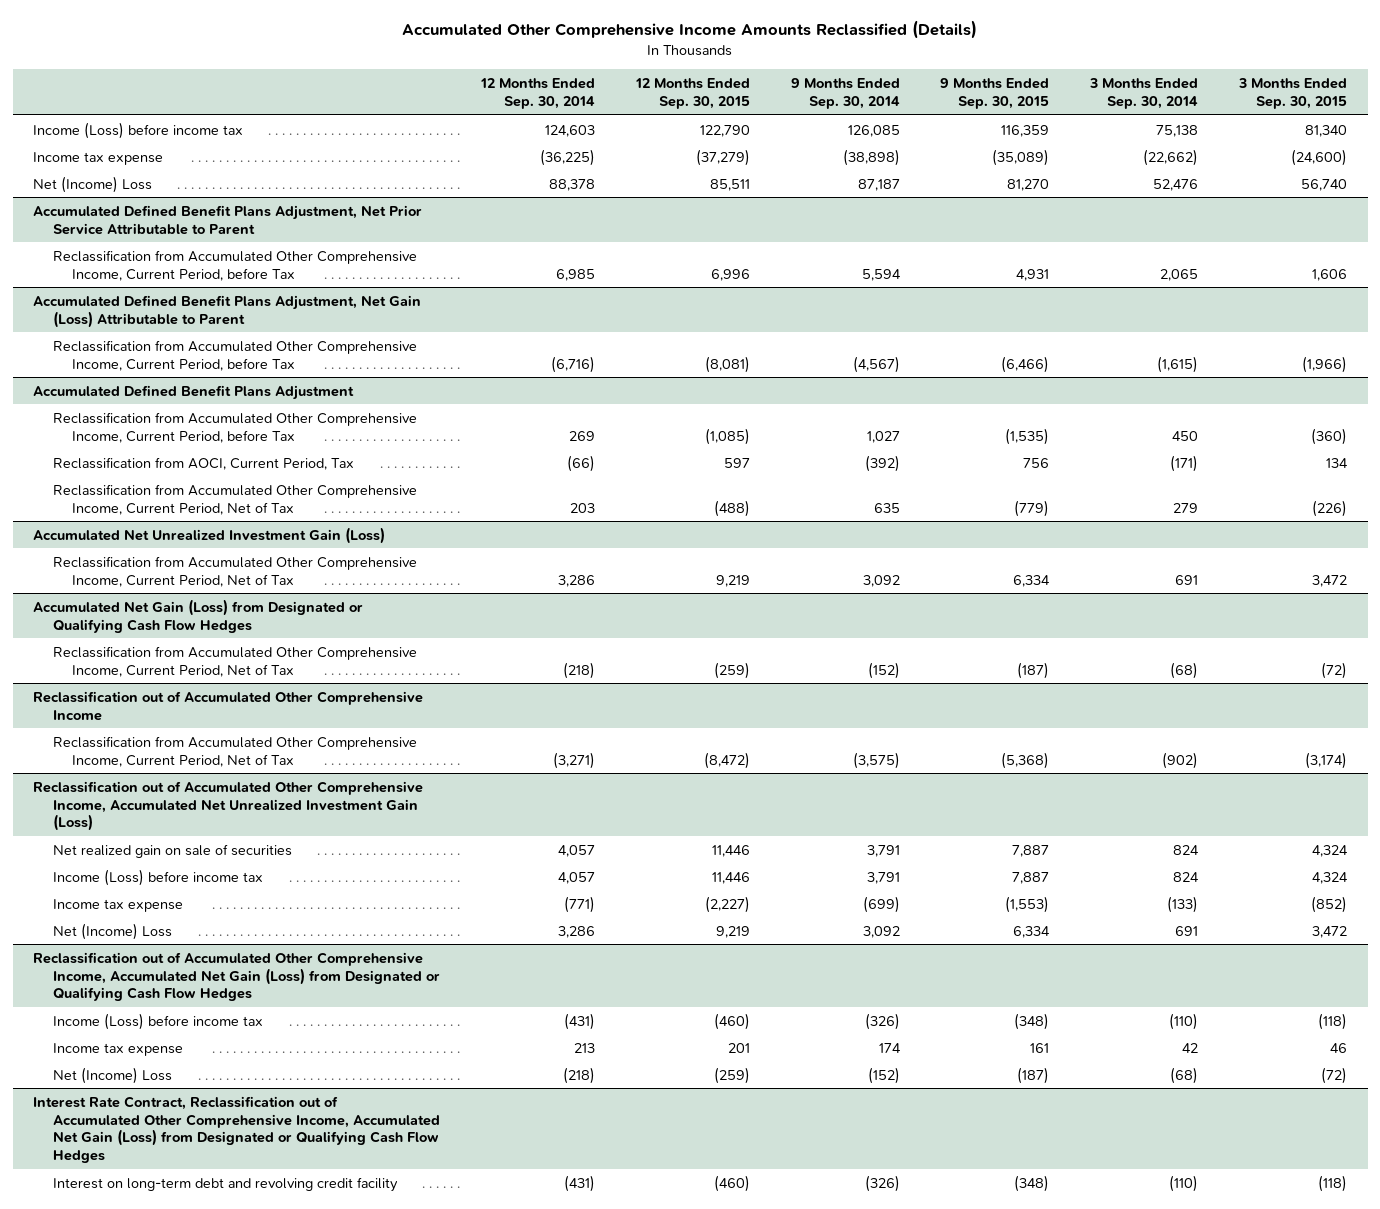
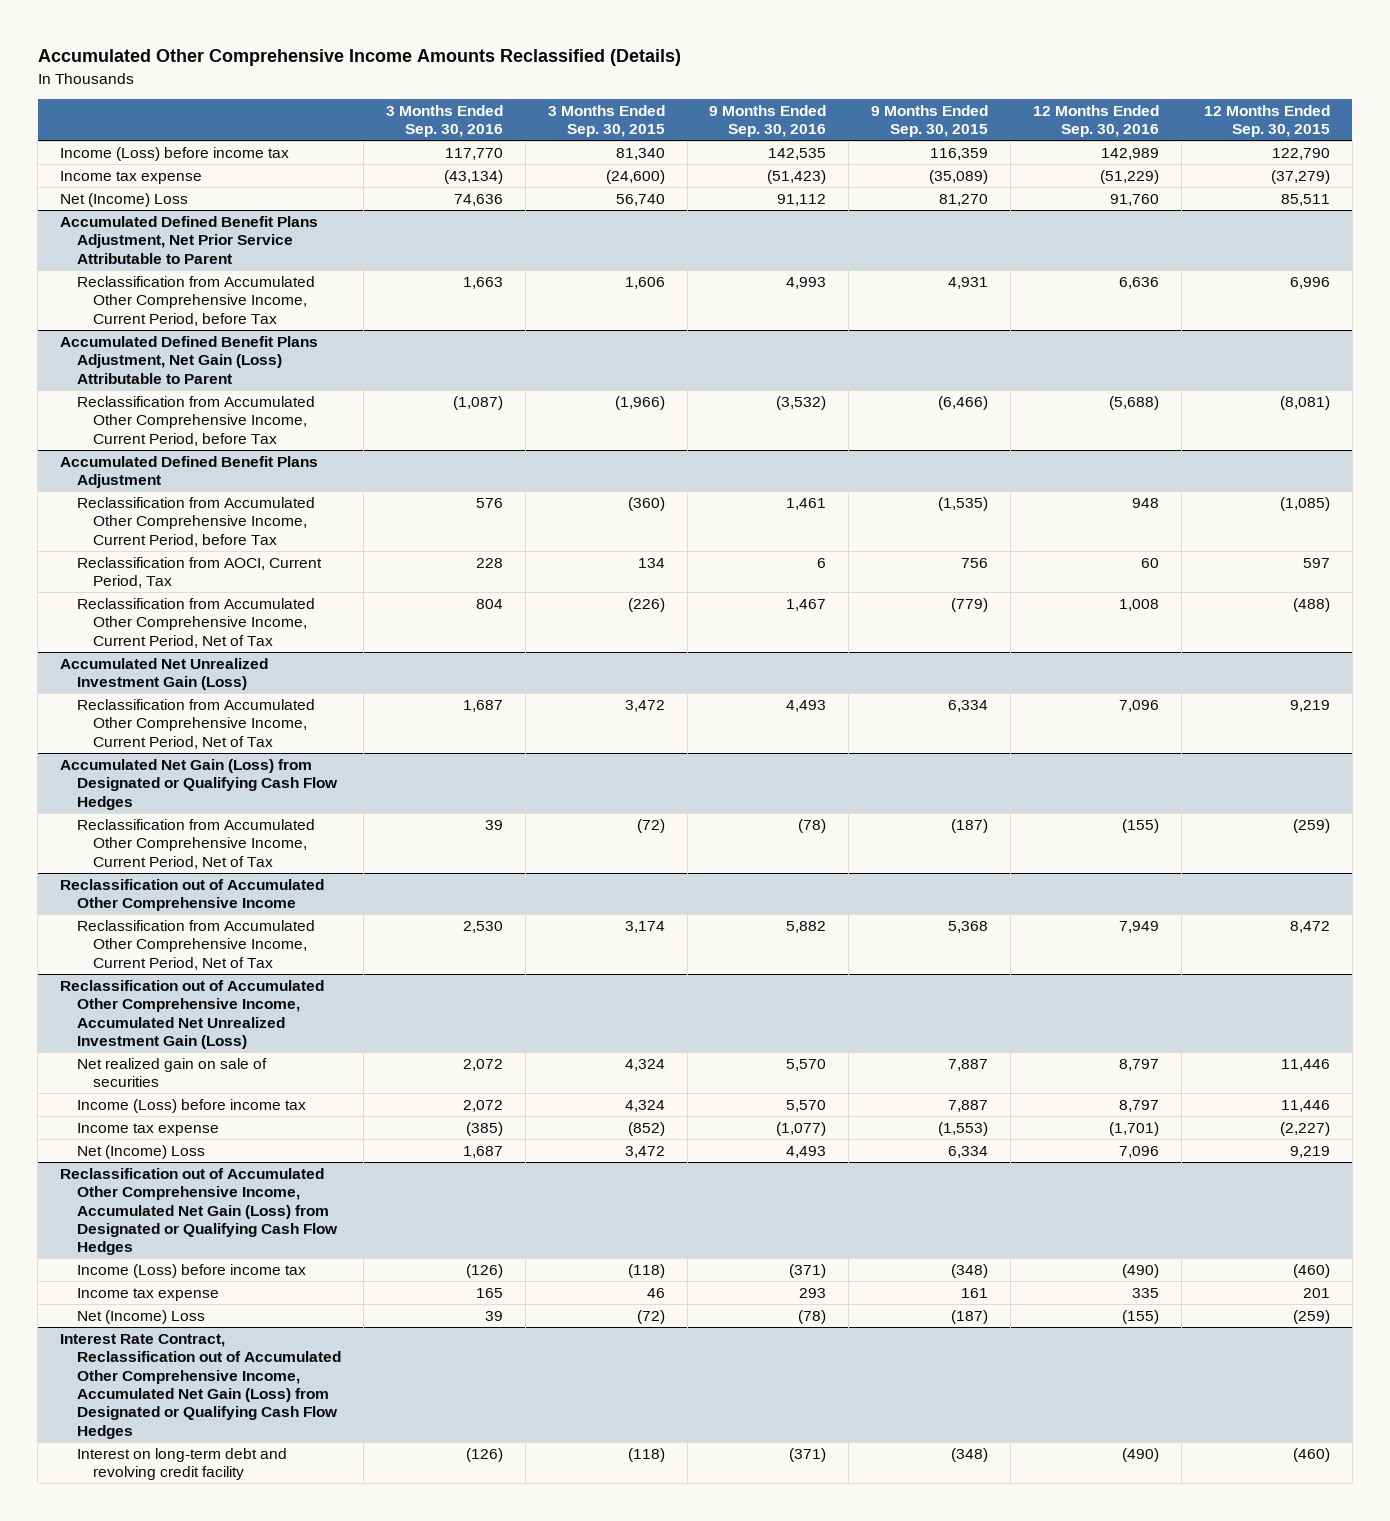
[479,78,595,109] 12 Months Ended Sep. 30, 2014 -> none
[790,78,900,109] 9 Months Ended Sep. 30, 2014 -> none
[1089,78,1199,109] 3 Months Ended Sep. 30, 2014 -> none
none -> [385,105,503,138] 3 Months Ended Sep. 30, 2016
none -> [709,105,827,138] 9 Months Ended Sep. 30, 2016
none -> [1033,105,1160,138] 12 Months Ended Sep. 30, 2016
[703,751,750,769] (8,472) -> [1289,920,1330,933] 8,472
[1001,751,1050,769] (5,368) -> [948,920,989,933] 5,368
[1305,751,1348,769] (3,174) -> [624,920,665,933] 3,174

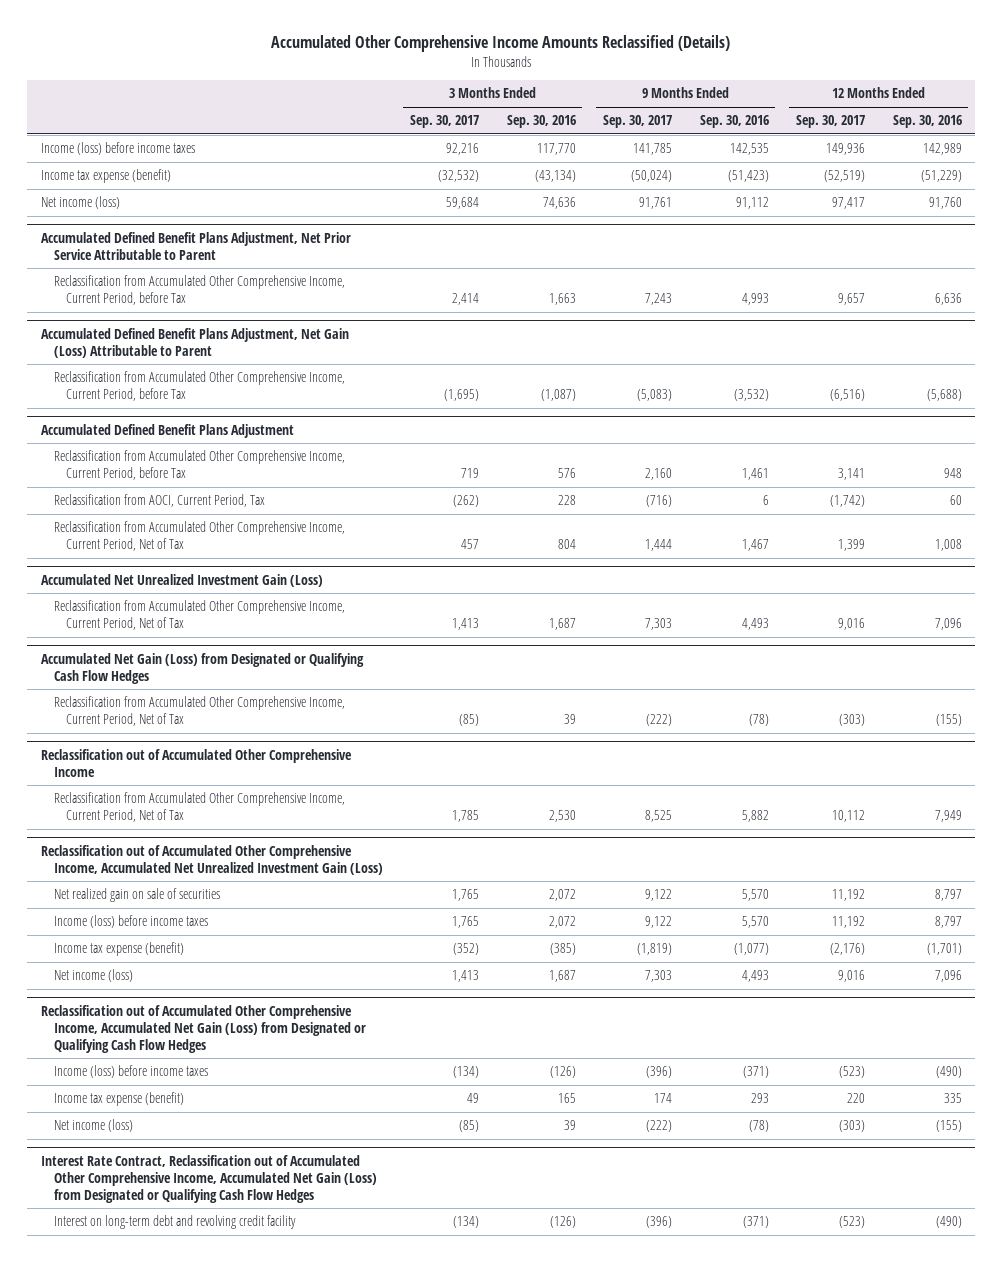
[547,105,665,138] 3 Months Ended Sep. 30, 2015 -> none
[871,105,989,138] 9 Months Ended Sep. 30, 2015 -> none
[1203,105,1330,138] 12 Months Ended Sep. 30, 2015 -> none
none -> [410,115,480,129] Sep. 30, 2017
none -> [603,115,673,129] Sep. 30, 2017
none -> [796,115,866,129] Sep. 30, 2017
[60,146,290,161] Income (Loss) before income tax -> [41,142,196,156] Income (loss) before income taxes
[60,170,203,184] Income tax expense -> [41,169,172,184] Income tax expense (benefit)
[60,192,189,207] Net (Income) Loss -> [41,196,121,210] Net income (loss)
[76,1098,306,1113] Income (Loss) before income tax -> [53,915,208,929] Income (loss) before income taxes
[76,1122,219,1136] Income tax expense -> [53,942,184,957] Income tax expense (benefit)
[76,1144,205,1159] Net (Income) Loss -> [53,969,133,983] Net income (loss)
[76,1263,306,1278] Income (Loss) before income tax -> [53,1065,208,1079] Income (loss) before income taxes
[76,1287,219,1301] Income tax expense -> [53,1092,184,1107] Income tax expense (benefit)
[76,1309,205,1324] Net (Income) Loss -> [53,1119,133,1133] Net income (loss)

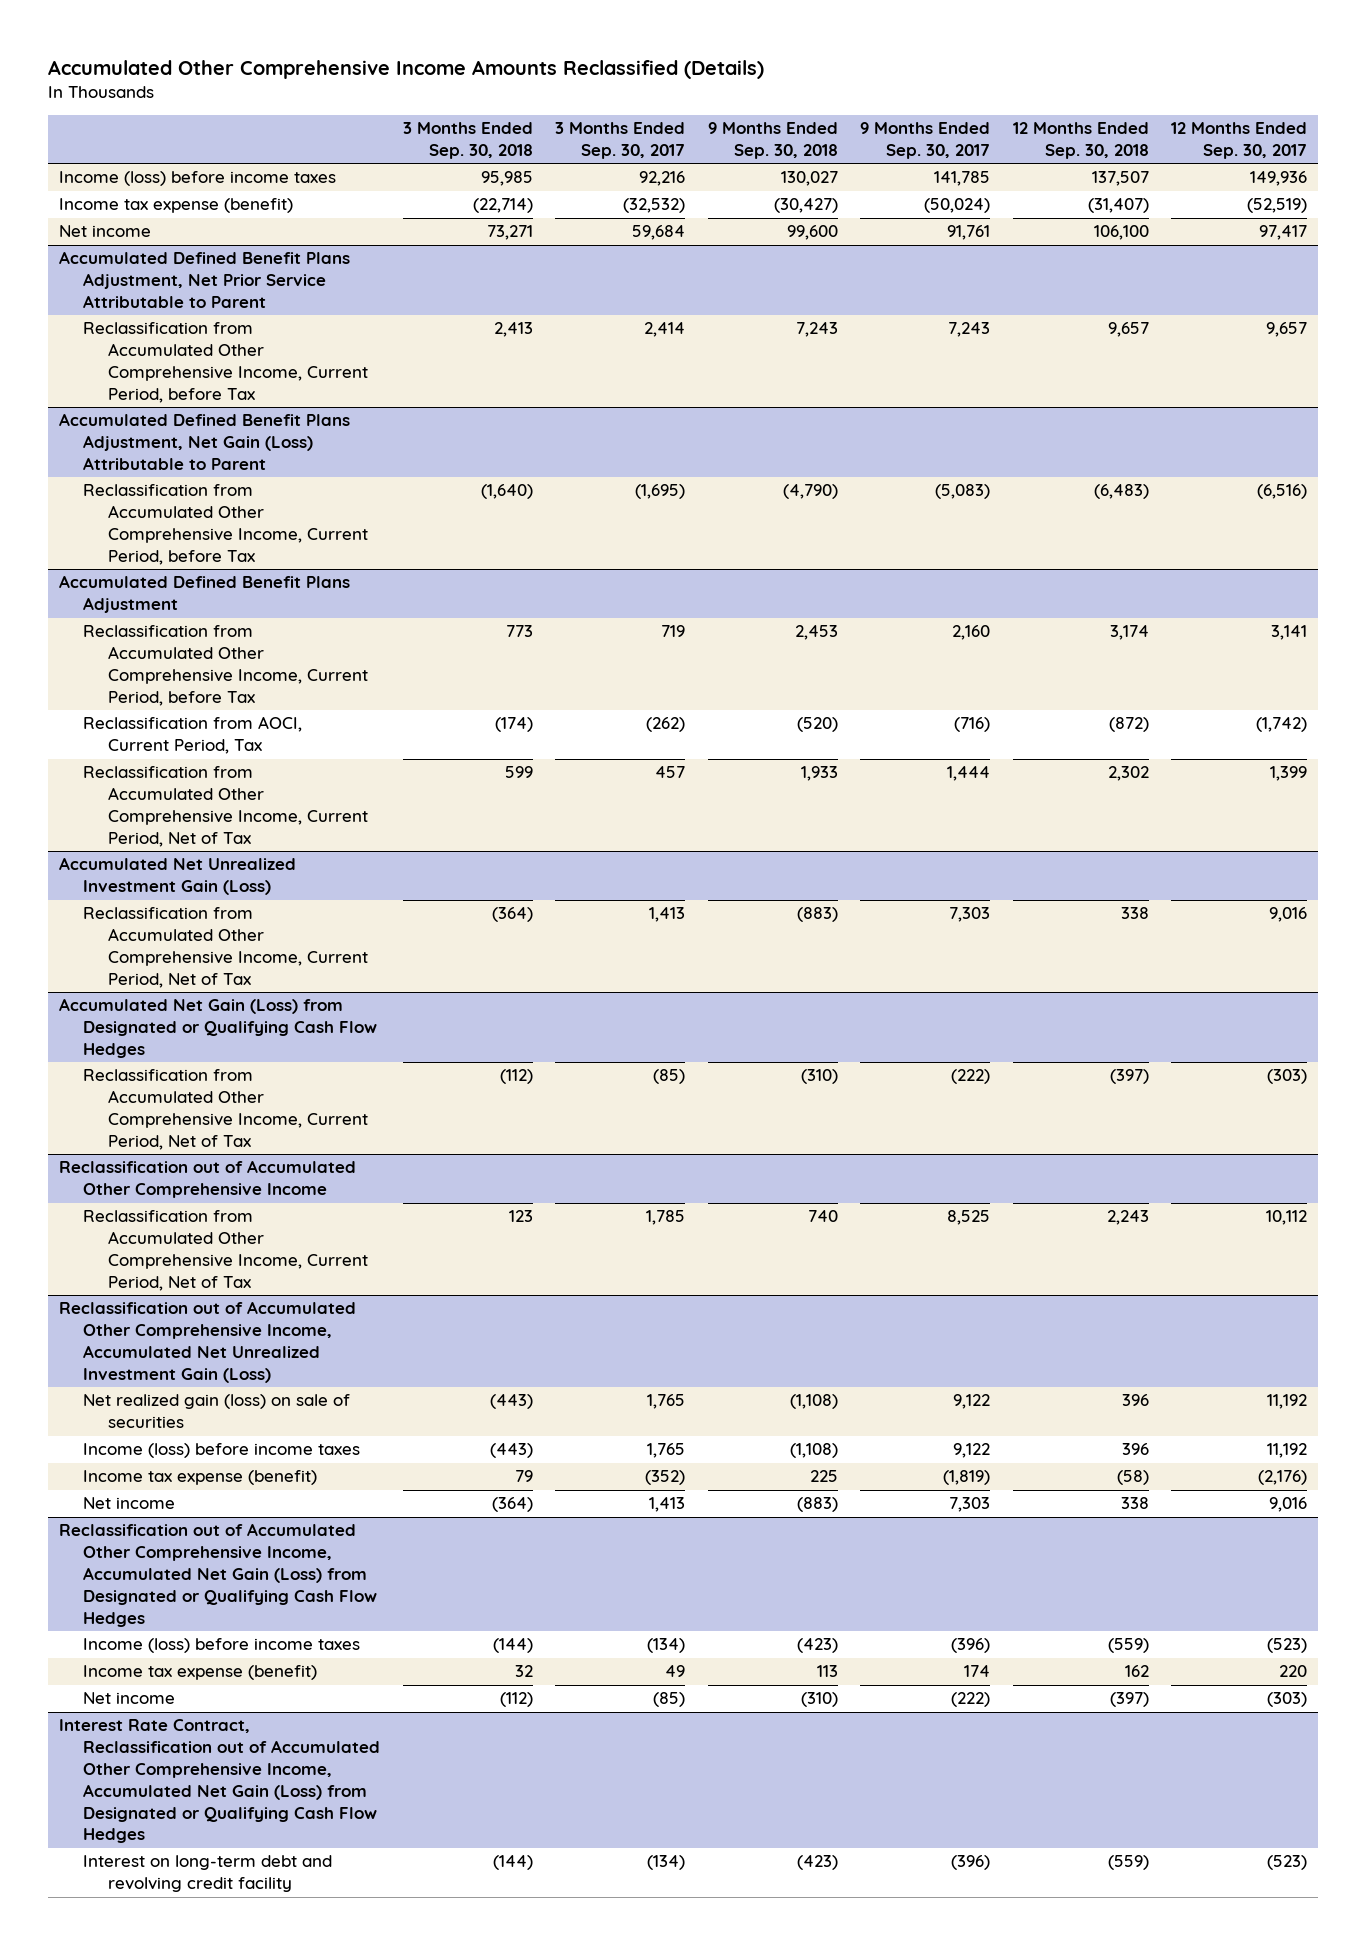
[506,115,576,129] Sep. 30, 2016 -> none
[699,115,769,129] Sep. 30, 2016 -> none
[892,115,962,129] Sep. 30, 2016 -> none
none -> [402,122,533,160] 3 Months Ended Sep. 30, 2018
none -> [707,122,838,160] 9 Months Ended Sep. 30, 2018
none -> [1012,122,1149,160] 12 Months Ended Sep. 30, 2018
[41,196,121,210] Net income (loss) -> [59,225,152,238] Net income
[53,888,220,903] Net realized gain on sale of securities -> [83,1394,351,1429] Net realized gain (loss) on sale of securities
[53,969,133,983] Net income (loss) -> [83,1497,176,1510] Net income
[53,1119,133,1133] Net income (loss) -> [83,1692,176,1705] Net income

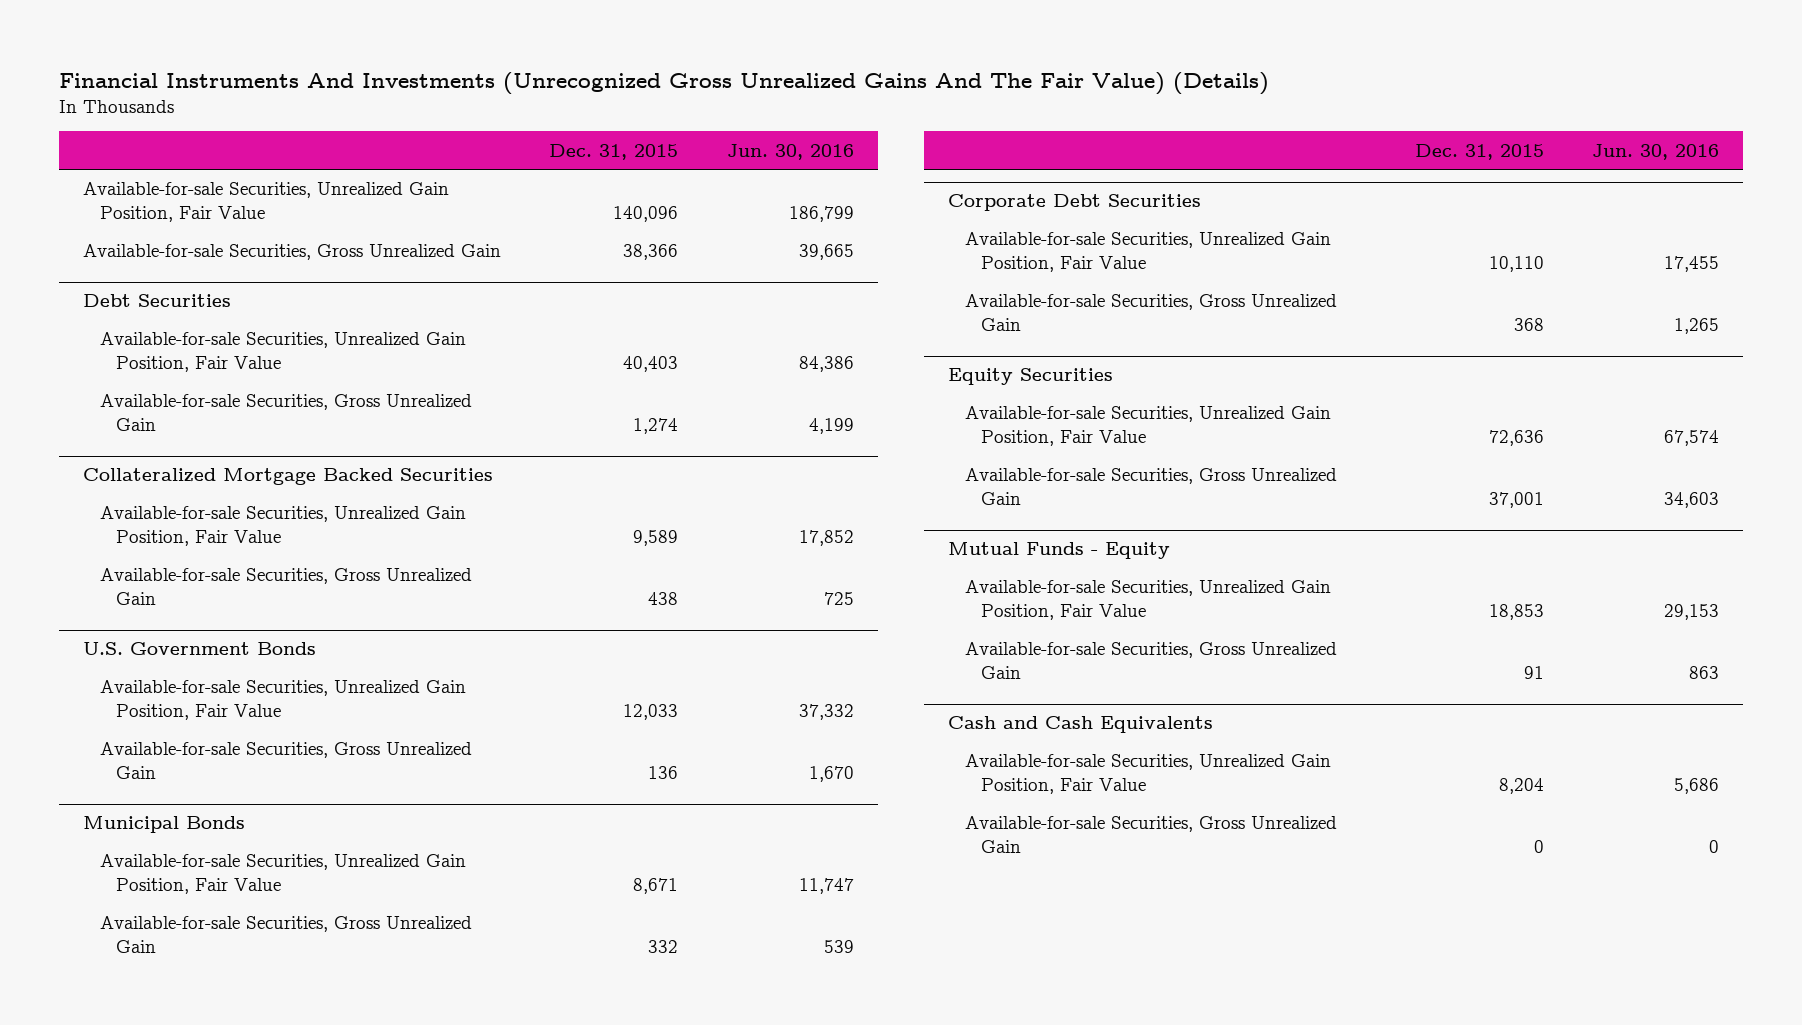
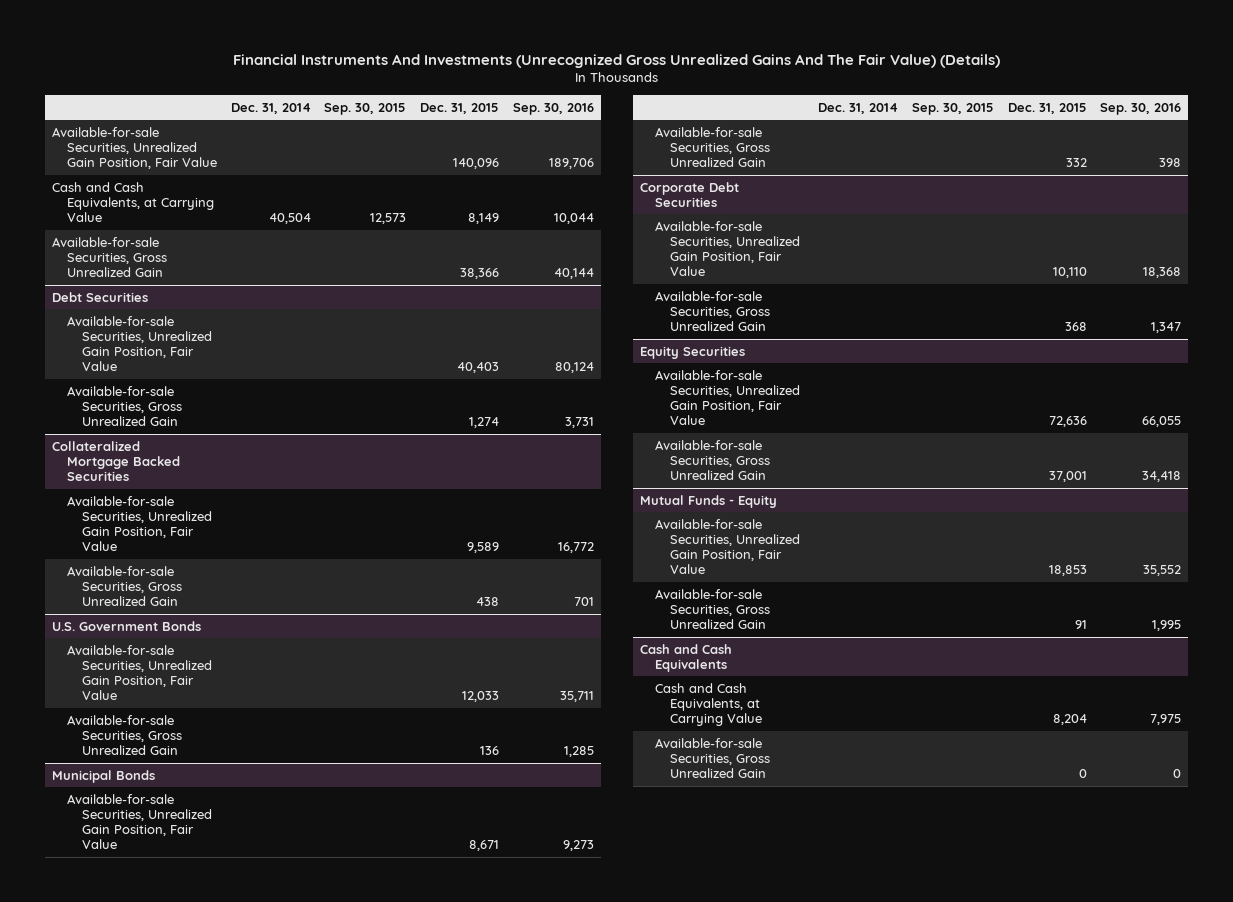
[726,143,854,160] Jun. 30, 2016 -> none
none -> [230,102,311,114] Dec. 31, 2014
none -> [324,102,407,115] Sep. 30, 2015
none -> [512,102,594,115] Sep. 30, 2016
none -> [51,181,214,223] Cash and Cash Equivalents, at Carrying Value
[964,754,1331,795] Available-for-sale Securities, Unrealized Gain Position, Fair Value -> [654,682,762,727] Cash and Cash Equivalents, at Carrying Value

